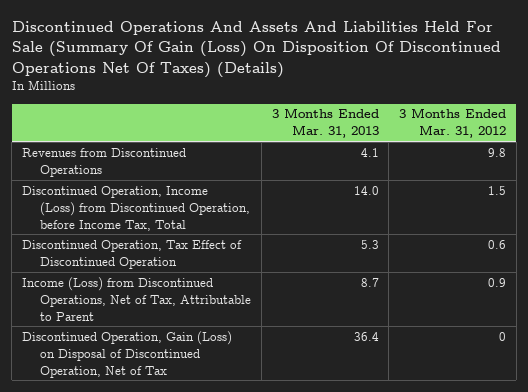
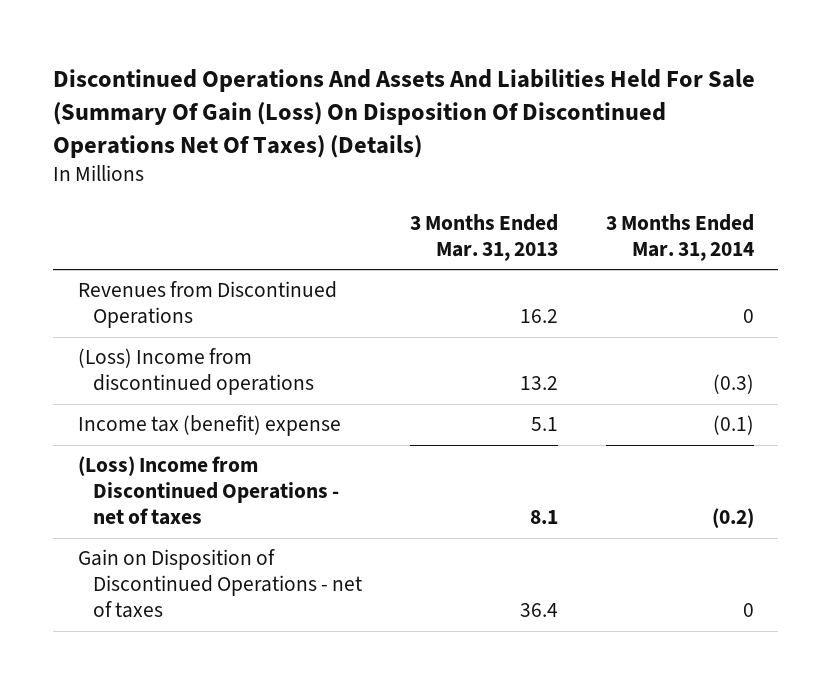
[399,108,507,139] 3 Months Ended Mar. 31, 2012 -> none
none -> [606,214,755,262] 3 Months Ended Mar. 31, 2014
[22,239,243,269] Discontinued Operation, Tax Effect of Discontinued Operation -> none
[360,147,379,157] 4.1 -> [520,309,559,324] 16.2
[22,185,251,231] Discontinued Operation, Income (Loss) from Discontinued Operation, before Income Tax, Total -> [77,348,315,396] (Loss) Income from discontinued operations
[353,185,379,195] 14.0 -> [520,376,559,391] 13.2
none -> [77,415,341,437] Income tax (benefit) expense
[22,276,252,321] Income (Loss) from Discontinued Operations, Net of Tax, Attributable to Parent -> [77,456,340,526] (Loss) Income from Discontinued Operations - net of taxes
[360,277,379,287] 8.7 -> [530,510,559,525] 8.1
[22,330,233,378] Discontinued Operation, Gain (Loss) on Disposal of Discontinued Operation, Net of Tax -> [77,549,363,619] Gain on Disposition of Discontinued Operations - net of taxes

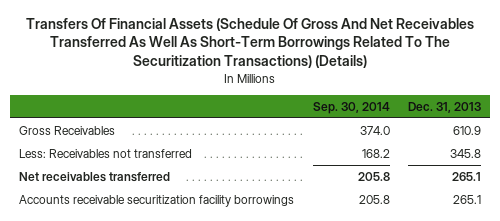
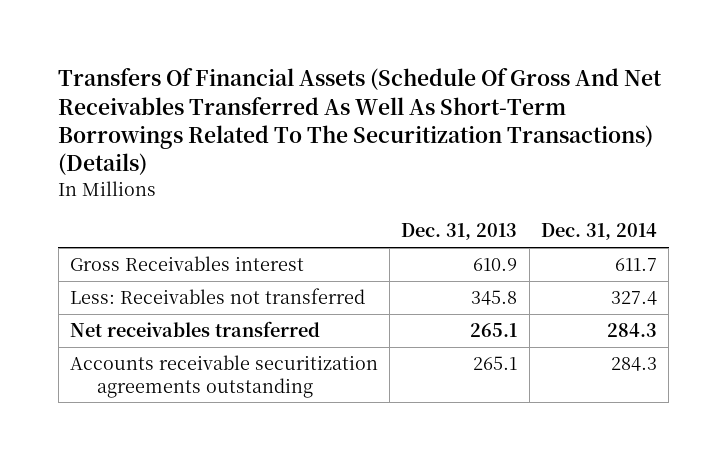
[312,101,390,114] Sep. 30, 2014 -> none
none -> [540,223,657,241] Dec. 31, 2014
[19,125,116,135] Gross Receivables -> [69,256,304,272] Gross Receivables interest
[19,194,295,207] Accounts receivable securitization facility borrowings -> [69,355,378,398] Accounts receivable securitization agreements outstanding

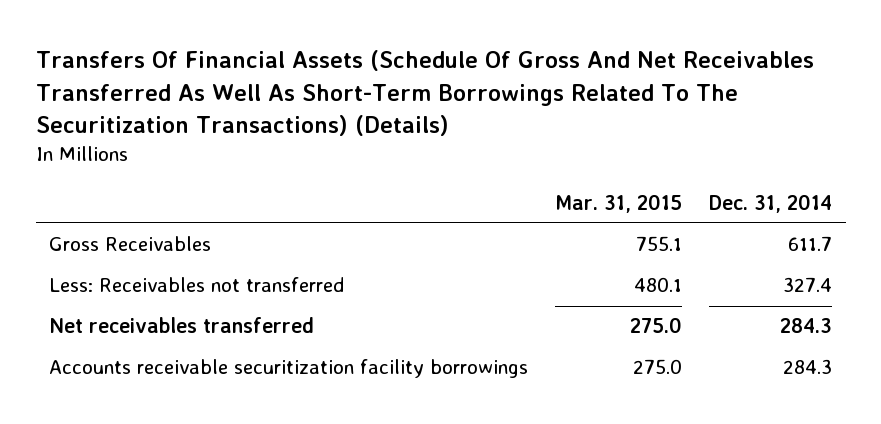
[401,223,518,241] Dec. 31, 2013 -> none
none -> [555,193,683,213] Mar. 31, 2015
[69,256,304,272] Gross Receivables interest -> [49,236,212,252] Gross Receivables
[69,355,378,398] Accounts receivable securitization agreements outstanding -> [49,359,529,379] Accounts receivable securitization facility borrowings

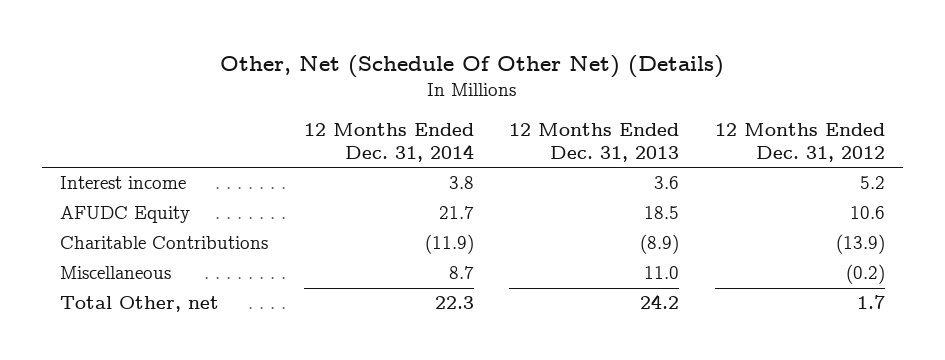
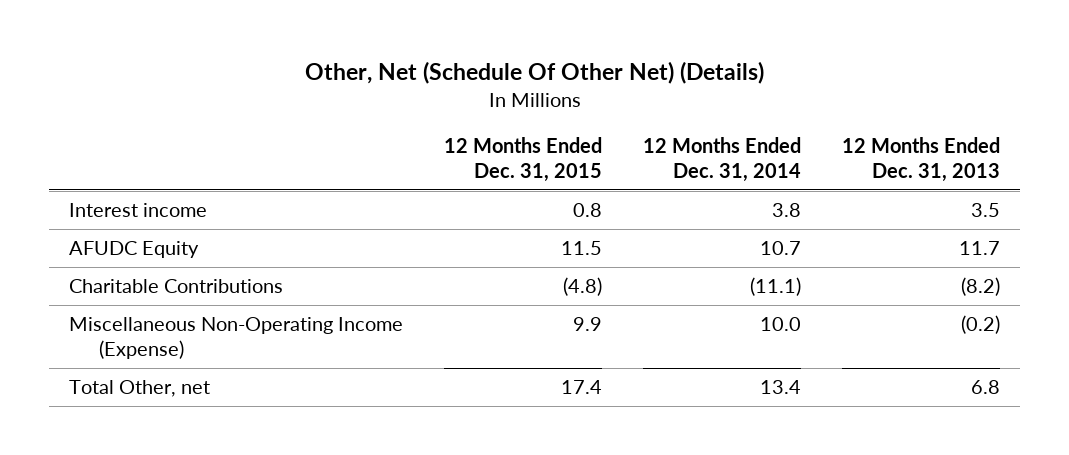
[714,122,885,162] 12 Months Ended Dec. 31, 2012 -> none
none -> [444,137,603,183] 12 Months Ended Dec. 31, 2015
[59,266,171,280] Miscellaneous -> none
[654,176,680,190] 3.6 -> [970,203,1000,218] 3.5
[438,206,474,220] 21.7 -> [760,241,802,256] 10.7
[644,206,680,220] 18.5 -> [958,241,1000,256] 11.7
[424,234,474,255] (11.9) -> [750,277,802,297] (11.1)
[640,234,680,255] (8.9) -> [960,277,1000,297] (8.2)
none -> [69,317,404,359] Miscellaneous Non-Operating Income (Expense)
[434,296,474,310] 22.3 -> [760,380,802,395] 13.4
[640,294,680,310] 24.2 -> [970,380,1000,395] 6.8

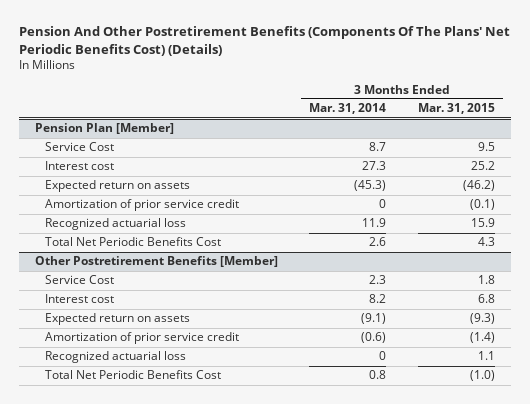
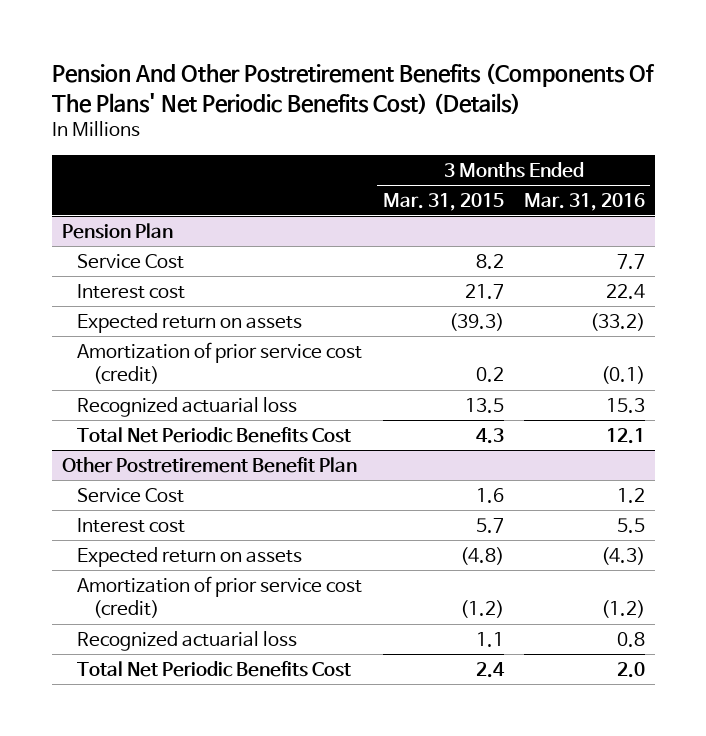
[309,103,387,115] Mar. 31, 2014 -> none
none -> [523,192,645,211] Mar. 31, 2016
[34,123,174,135] Pension Plan [Member] -> [61,222,173,239] Pension Plan
[478,142,496,152] 9.5 -> [475,253,504,269] 8.2
[471,161,496,171] 25.2 -> [464,283,504,299] 21.7
[463,180,496,192] (46.2) -> [448,312,504,331] (39.3)
[45,199,240,212] Amortization of prior service credit -> [77,341,363,385] Amortization of prior service cost (credit)
[470,199,496,211] (0.1) -> [475,367,504,383] 0.2
[471,218,496,228] 15.9 -> [464,397,504,413] 13.5
[34,256,278,268] Other Postretirement Benefits [Member] -> [61,456,357,473] Other Postretirement Benefit Plan
[478,275,496,285] 1.8 -> [475,487,504,503] 1.6
[478,294,496,304] 6.8 -> [475,517,504,533] 5.7
[470,313,496,325] (9.3) -> [459,546,504,565] (4.8)
[45,332,240,345] Amortization of prior service credit -> [77,575,363,619] Amortization of prior service cost (credit)
[470,332,496,344] (1.4) -> [459,600,504,619] (1.2)
[470,370,496,382] (1.0) -> [475,661,505,678] 2.4

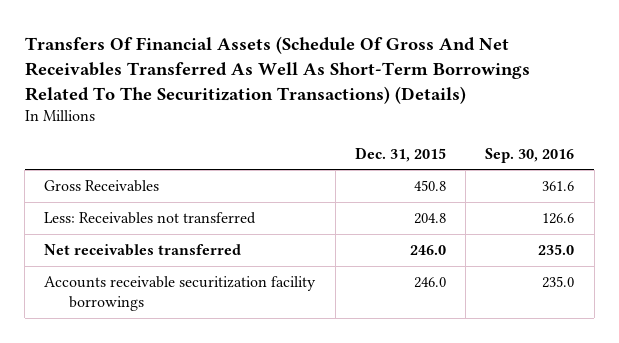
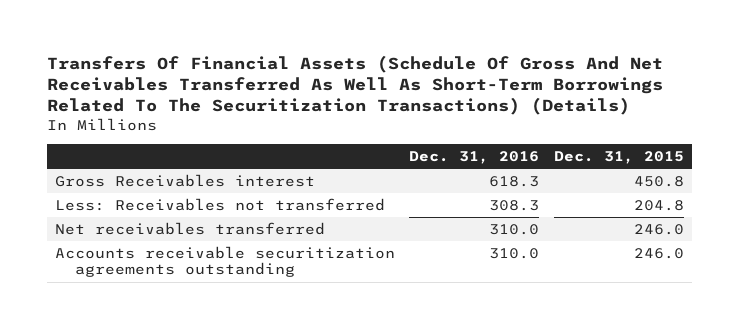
[485,147,575,163] Sep. 30, 2016 -> none
none -> [409,150,540,164] Dec. 31, 2016
[44,180,160,193] Gross Receivables -> [54,174,315,188] Gross Receivables interest
[44,276,317,311] Accounts receivable securitization facility borrowings -> [54,246,395,278] Accounts receivable securitization agreements outstanding

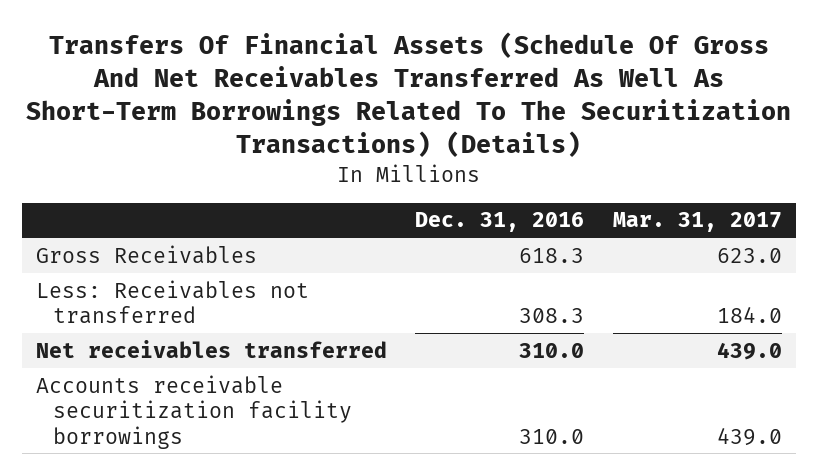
[554,150,685,164] Dec. 31, 2015 -> none
none -> [612,212,782,233] Mar. 31, 2017
[54,174,315,188] Gross Receivables interest -> [35,244,257,264] Gross Receivables
[54,246,395,278] Accounts receivable securitization agreements outstanding -> [35,374,353,449] Accounts receivable securitization facility borrowings

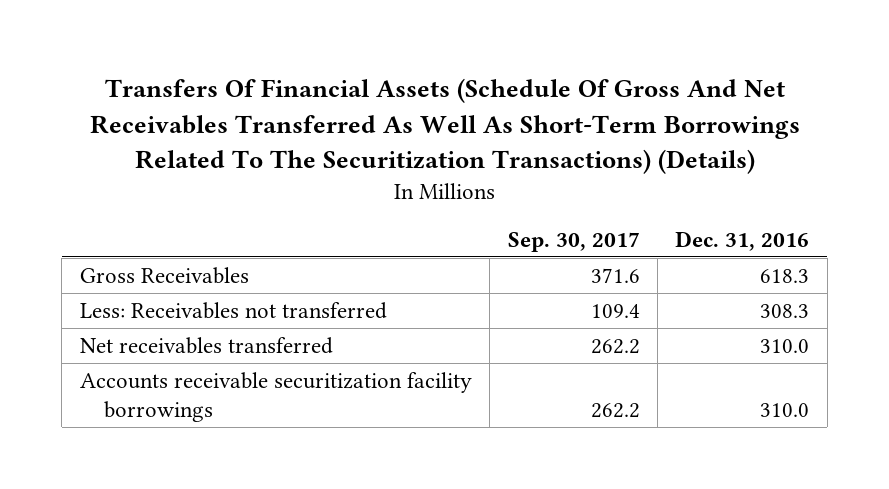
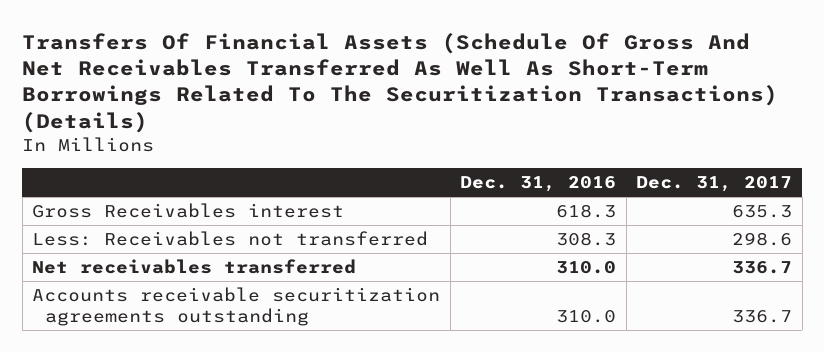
[507,231,640,252] Sep. 30, 2017 -> none
none -> [636,175,793,192] Dec. 31, 2017
[79,267,249,285] Gross Receivables -> [32,203,345,219] Gross Receivables interest
[79,372,472,422] Accounts receivable securitization facility borrowings -> [32,287,441,327] Accounts receivable securitization agreements outstanding

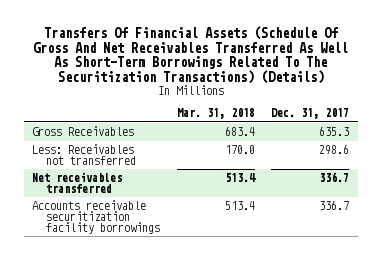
[460,175,617,192] Dec. 31, 2016 -> none
none -> [176,108,255,120] Mar. 31, 2018
[32,203,345,219] Gross Receivables interest -> [31,126,134,137] Gross Receivables
[32,287,441,327] Accounts receivable securitization agreements outstanding -> [31,200,161,234] Accounts receivable securitization facility borrowings

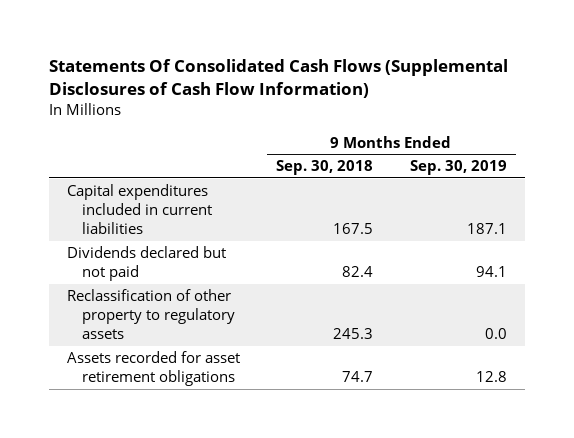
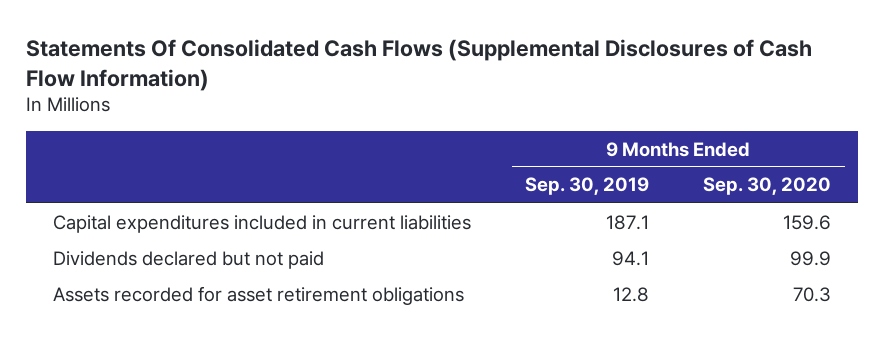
[276,160,374,176] Sep. 30, 2018 -> none
none -> [703,177,832,196] Sep. 30, 2020
[66,289,235,340] Reclassification of other property to regulatory assets -> none

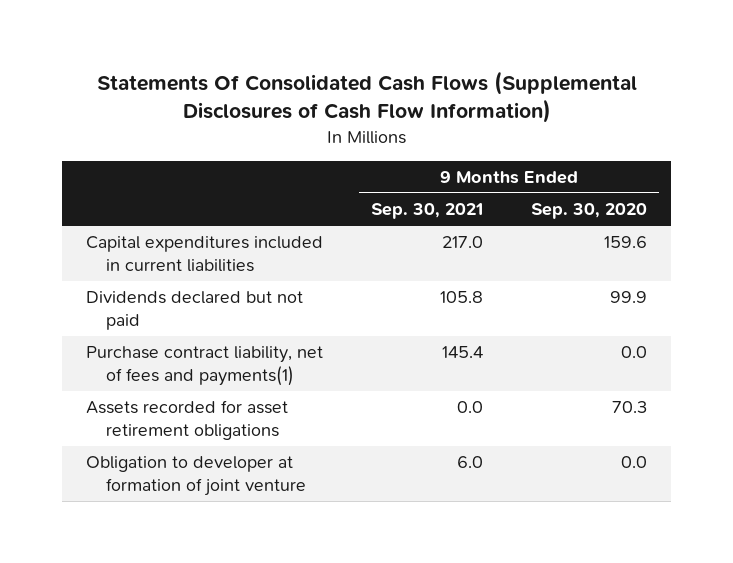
[525,177,650,196] Sep. 30, 2019 -> none
none -> [371,203,484,220] Sep. 30, 2021
none -> [86,346,324,387] Purchase contract liability, net of fees and payments(1)
none -> [86,456,306,497] Obligation to developer at formation of joint venture

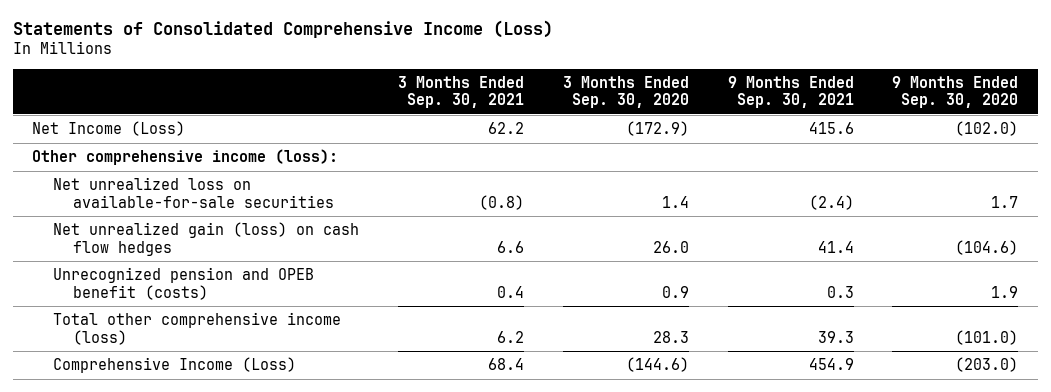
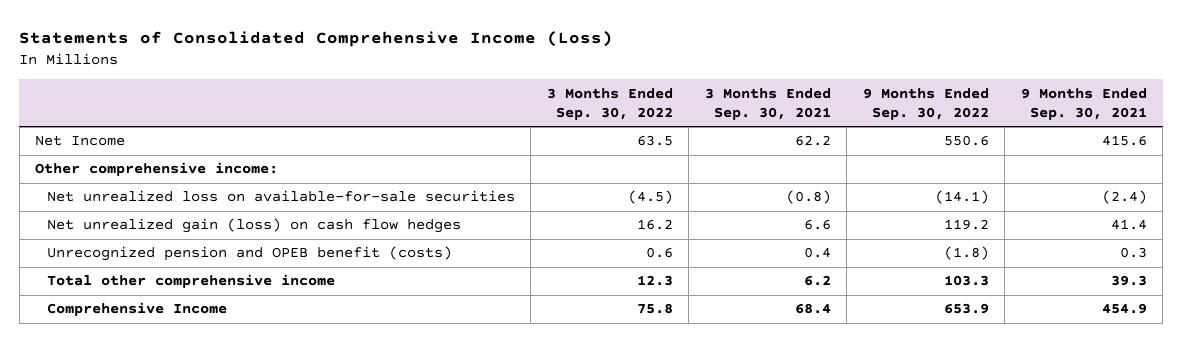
[562,75,689,109] 3 Months Ended Sep. 30, 2020 -> none
[892,75,1019,109] 9 Months Ended Sep. 30, 2020 -> none
none -> [546,87,673,121] 3 Months Ended Sep. 30, 2022
none -> [862,87,989,121] 9 Months Ended Sep. 30, 2022
[32,120,186,136] Net Income (Loss) -> [35,135,126,147] Net Income
[32,148,339,165] Other comprehensive income (loss): -> [35,162,279,177] Other comprehensive income:
[52,311,341,345] Total other comprehensive income (loss) -> [46,274,335,289] Total other comprehensive income
[52,356,296,373] Comprehensive Income (Loss) -> [46,302,227,317] Comprehensive Income

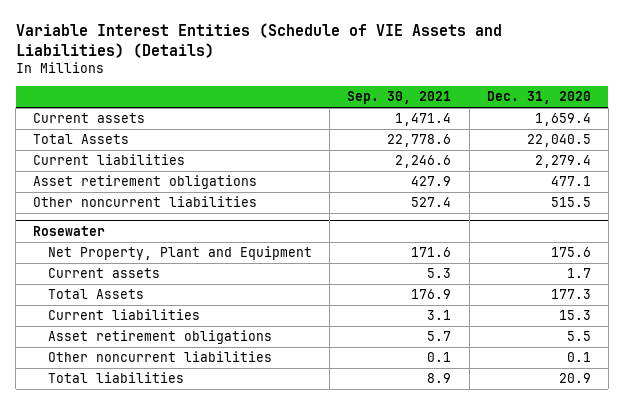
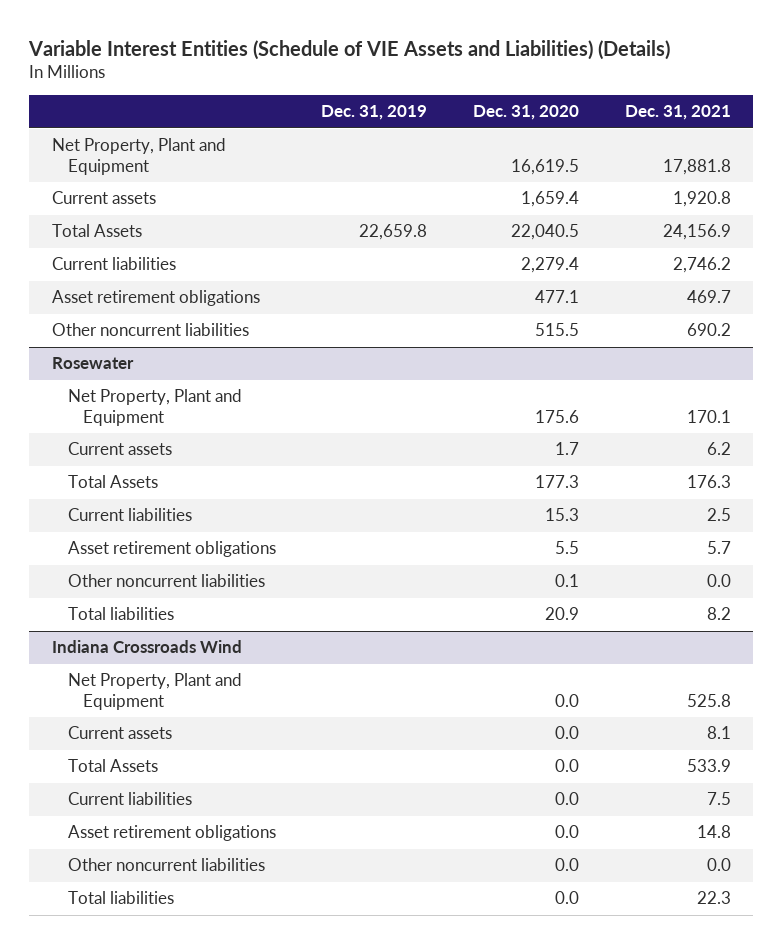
[347,91,452,105] Sep. 30, 2021 -> none
none -> [321,105,428,121] Dec. 31, 2019
none -> [624,105,731,121] Dec. 31, 2021
none -> [52,138,227,175] Net Property, Plant and Equipment
none -> [52,640,243,654] Indiana Crossroads Wind
none -> [67,673,242,710] Net Property, Plant and Equipment
none -> [67,726,172,740] Current assets
none -> [67,759,158,773] Total Assets
none -> [67,792,192,806] Current liabilities
none -> [67,825,276,842] Asset retirement obligations
none -> [67,858,265,872] Other noncurrent liabilities
none -> [67,891,174,905] Total liabilities

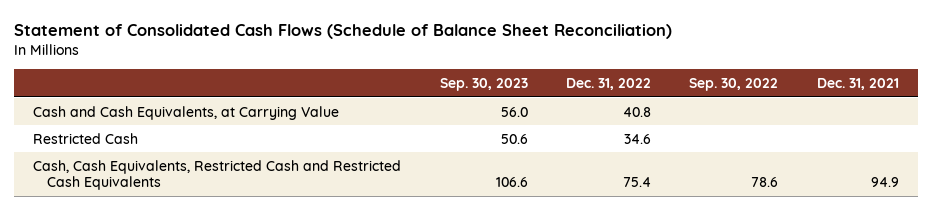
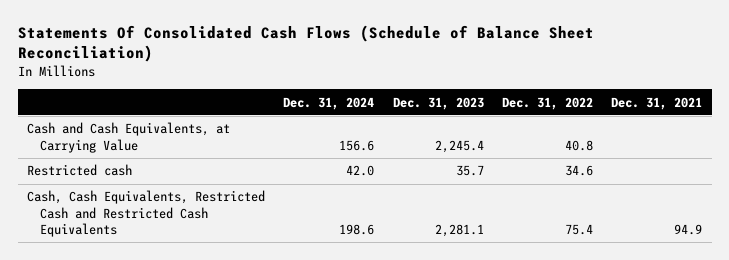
[14,24,673,40] Statement of Consolidated Cash Flows (Schedule of Balance Sheet Reconciliation) -> [17,25,594,63] Statements Of Consolidated Cash Flows (Schedule of Balance Sheet Reconciliation)
[439,78,528,92] Sep. 30, 2023 -> none
[689,78,779,92] Sep. 30, 2022 -> none
none -> [283,96,375,110] Dec. 31, 2024
none -> [392,96,484,110] Dec. 31, 2023
[33,132,139,144] Restricted Cash -> [26,164,132,177] Restricted cash

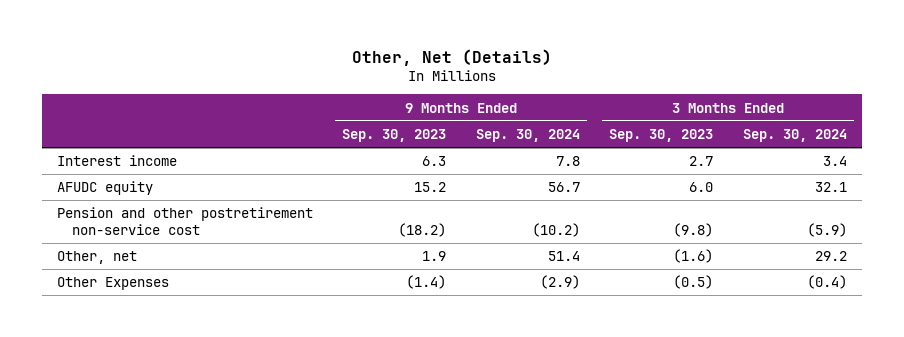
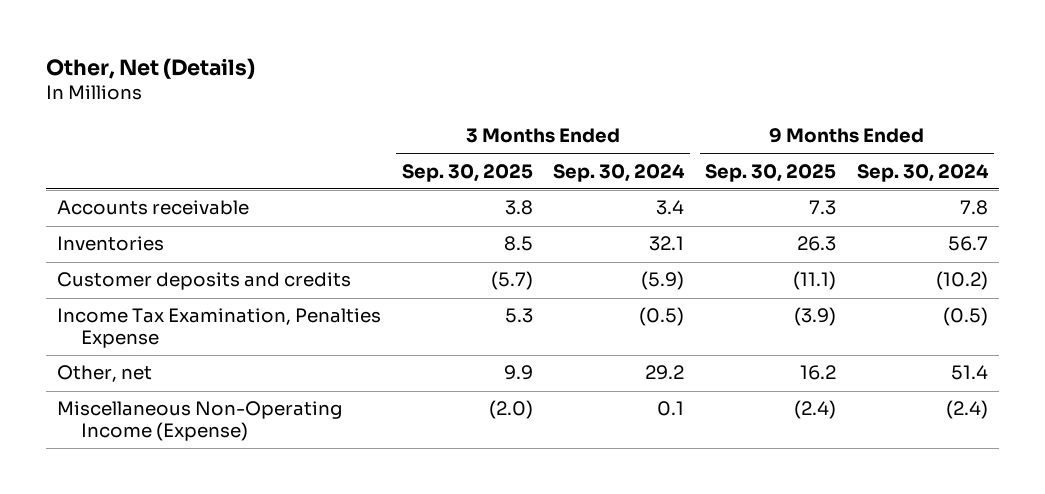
[342,129,447,143] Sep. 30, 2023 -> none
[609,129,714,143] Sep. 30, 2023 -> none
none -> [401,163,533,182] Sep. 30, 2025
none -> [705,163,837,182] Sep. 30, 2025
[56,155,177,167] Interest income -> [56,200,249,216] Accounts receivable
[56,181,153,196] AFUDC equity -> [56,236,164,252] Inventories
[56,207,313,235] Pension and other postretirement non-service cost -> [56,272,351,291] Customer deposits and credits
none -> [56,308,381,349] Income Tax Examination, Penalties Expense
[56,277,169,291] Other Expenses -> none
none -> [56,401,342,442] Miscellaneous Non-Operating Income (Expense)

